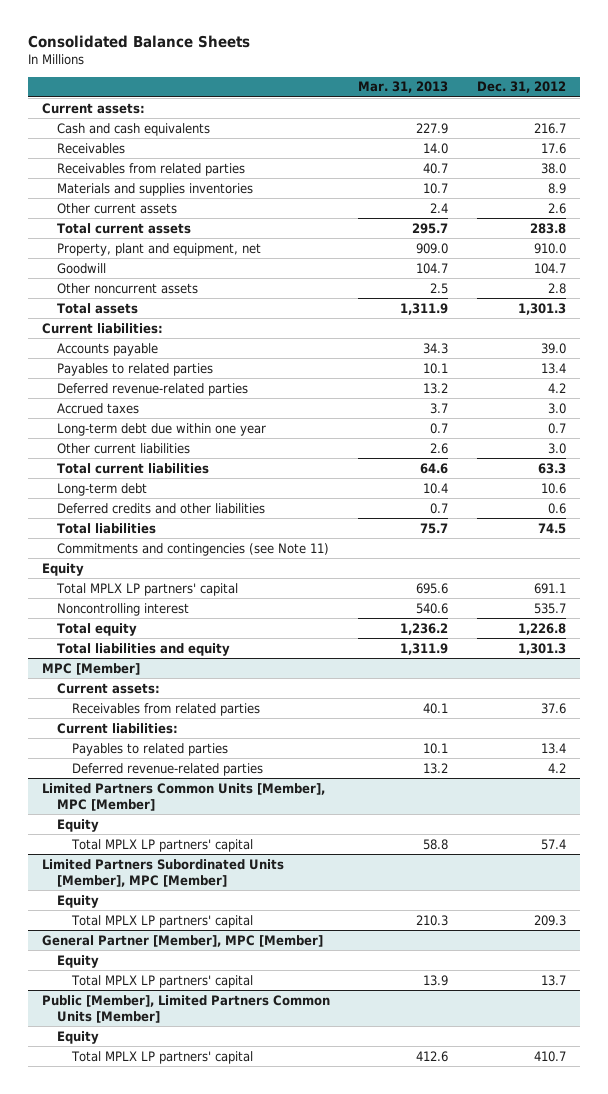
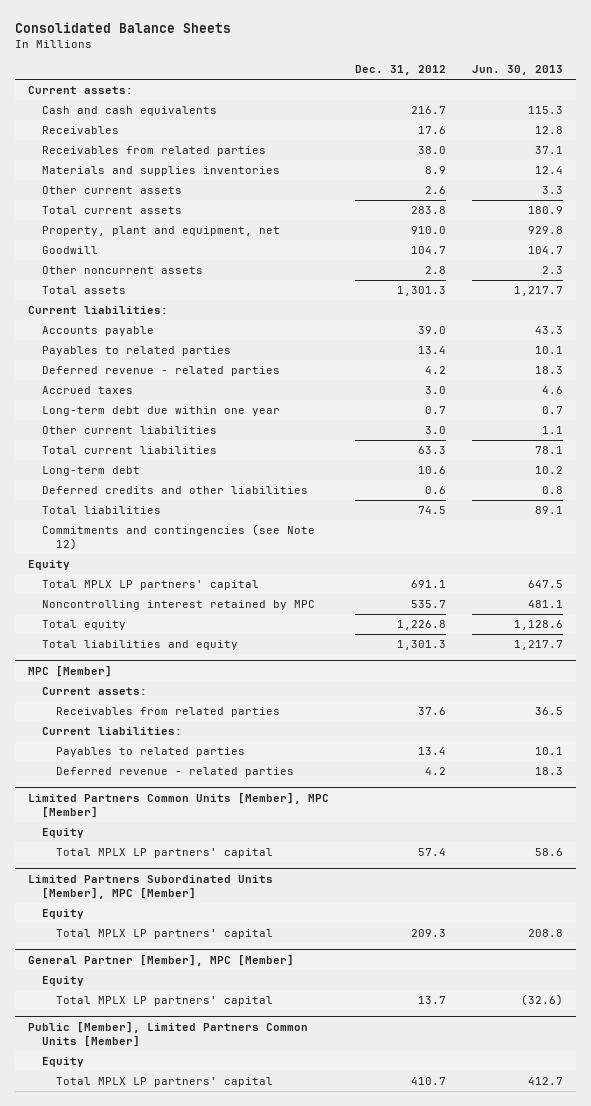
[358,81,449,94] Mar. 31, 2013 -> none
none -> [471,65,563,76] Jun. 30, 2013
[56,382,248,396] Deferred revenue-related parties -> [42,366,281,377] Deferred revenue - related parties
[56,542,329,556] Commitments and contingencies (see Note 11) -> [42,524,316,551] Commitments and contingencies (see Note 12)
[56,602,189,616] Noncontrolling interest -> [42,600,316,611] Noncontrolling interest retained by MPC
[72,762,264,776] Deferred revenue-related parties -> [56,767,295,778] Deferred revenue - related parties

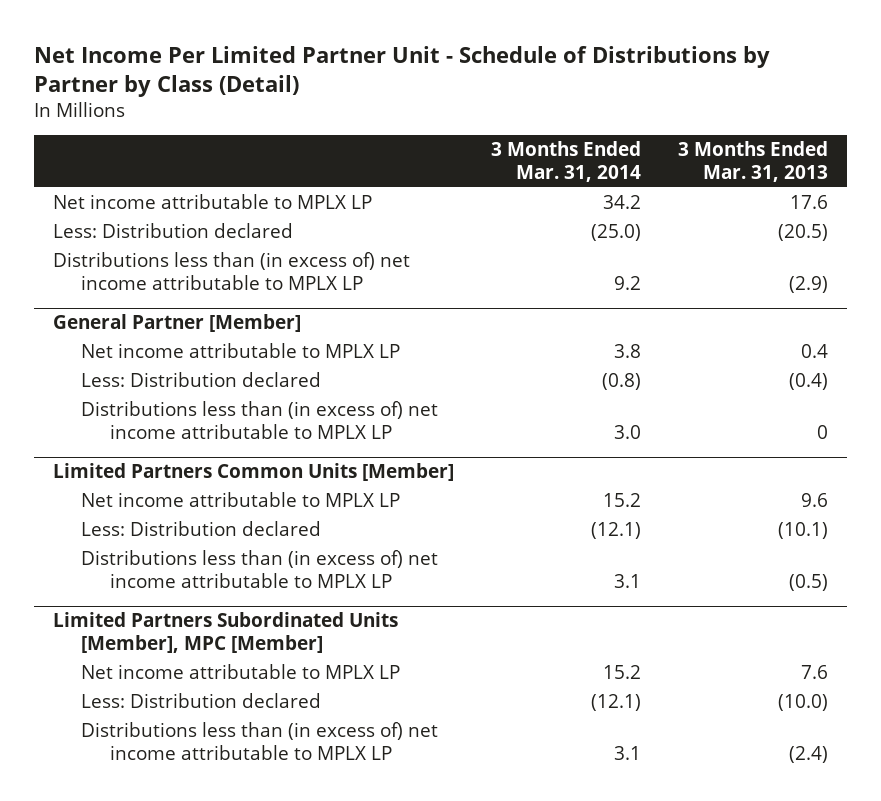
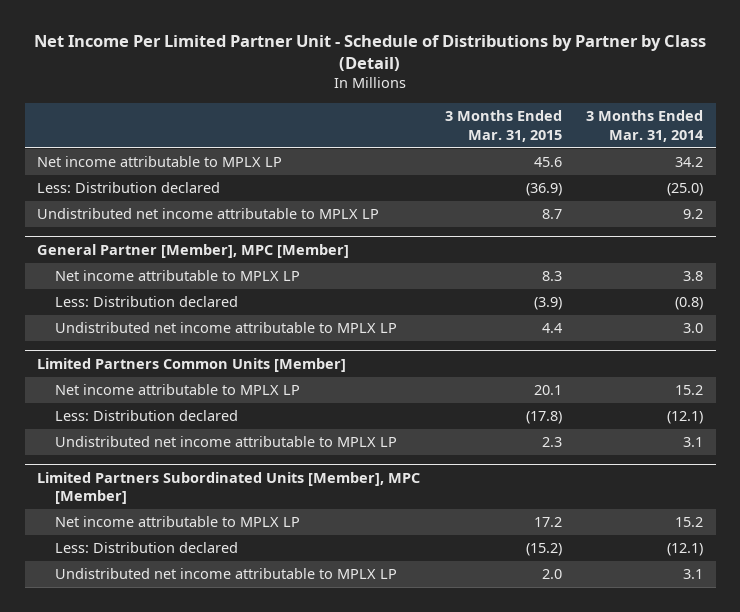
[678,141,829,183] 3 Months Ended Mar. 31, 2013 -> none
none -> [444,110,562,142] 3 Months Ended Mar. 31, 2015
[52,251,410,290] Distributions less than (in excess of) net income attributable to MPLX LP -> [37,208,380,220] Undistributed net income attributable to MPLX LP
[52,314,301,333] General Partner [Member] -> [37,243,350,258] General Partner [Member], MPC [Member]
[81,400,439,439] Distributions less than (in excess of) net income attributable to MPLX LP -> [55,322,398,334] Undistributed net income attributable to MPLX LP
[81,549,439,588] Distributions less than (in excess of) net income attributable to MPLX LP -> [55,436,398,448] Undistributed net income attributable to MPLX LP
[81,721,439,760] Distributions less than (in excess of) net income attributable to MPLX LP -> [55,568,398,580] Undistributed net income attributable to MPLX LP

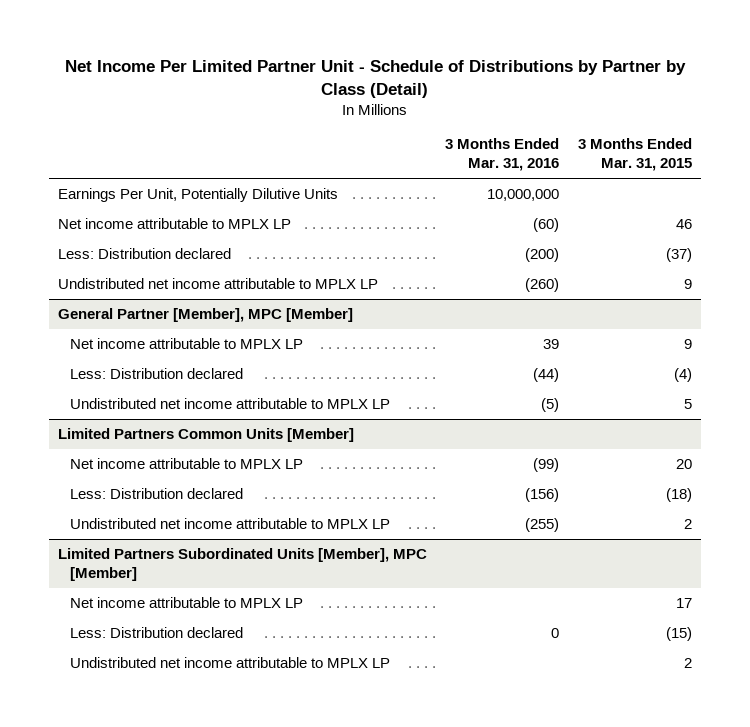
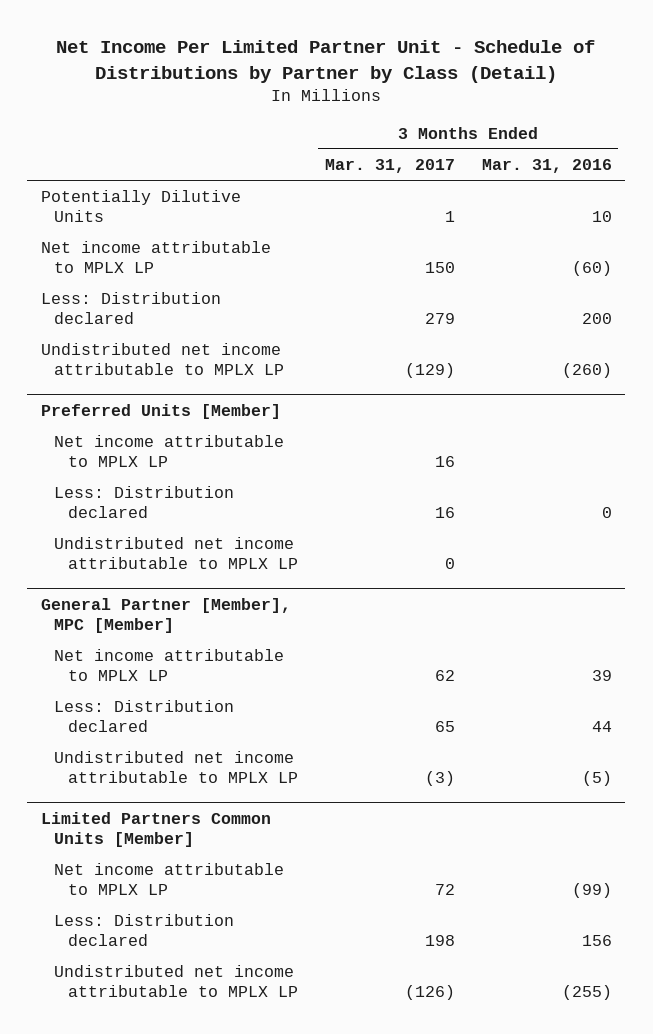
[577,138,692,172] 3 Months Ended Mar. 31, 2015 -> none
none -> [324,159,455,174] Mar. 31, 2017
[57,188,338,203] Earnings Per Unit, Potentially Dilutive Units -> [40,190,241,223] Potentially Dilutive Units
[487,189,560,202] 10,000,000 -> [591,211,612,223] 10
[525,248,560,263] (200) -> [581,313,612,325] 200
none -> [40,404,281,420] Preferred Units [Member]
none -> [54,435,285,468] Net income attributable to MPLX LP
none -> [54,486,235,519] Less: Distribution declared
none -> [54,537,298,570] Undistributed net income attributable to MPLX LP
[533,368,560,383] (44) -> [591,721,612,733] 44
[525,488,560,503] (156) -> [581,935,612,947] 156
[57,548,427,582] Limited Partners Subordinated Units [Member], MPC [Member] -> none
[70,597,304,609] Net income attributable to MPLX LP -> none
[70,627,244,639] Less: Distribution declared -> none
[70,657,391,669] Undistributed net income attributable to MPLX LP -> none

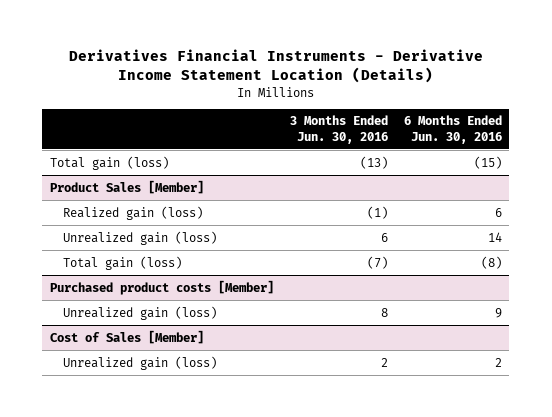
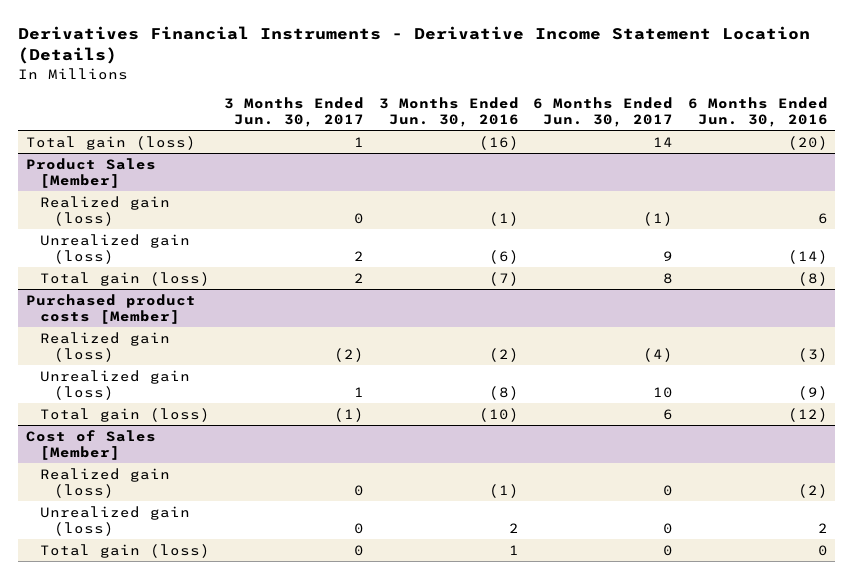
none -> [224,96,365,127] 3 Months Ended Jun. 30, 2017
none -> [533,96,674,127] 6 Months Ended Jun. 30, 2017
[359,155,388,169] (13) -> [478,135,519,150] (16)
[473,155,502,169] (15) -> [787,135,828,150] (20)
[380,232,388,242] 6 -> [488,249,519,264] (6)
[487,231,502,242] 14 -> [787,249,828,264] (14)
none -> [39,331,170,362] Realized gain (loss)
[380,307,388,317] 8 -> [488,385,519,400] (8)
[494,307,502,318] 9 -> [797,385,828,400] (9)
none -> [39,407,210,422] Total gain (loss)
none -> [39,467,170,498] Realized gain (loss)
none -> [39,543,210,558] Total gain (loss)

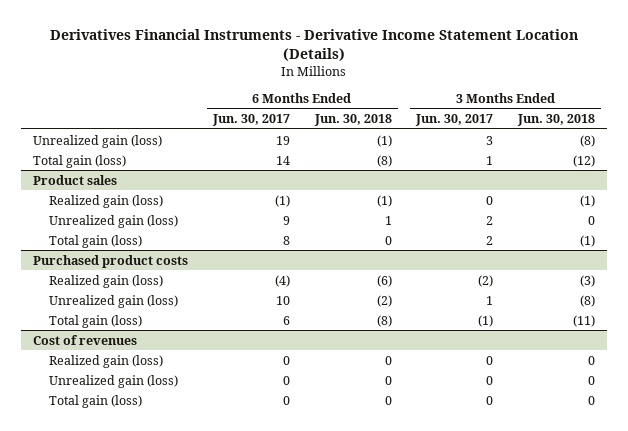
[378,96,519,127] 3 Months Ended Jun. 30, 2016 -> none
[687,96,828,127] 6 Months Ended Jun. 30, 2016 -> none
none -> [313,113,392,126] Jun. 30, 2018
none -> [517,113,596,126] Jun. 30, 2018
none -> [33,134,163,148] Unrealized gain (loss)
[25,157,156,188] Product Sales [Member] -> [33,174,118,185] Product sales
[25,293,196,324] Purchased product costs [Member] -> [33,254,189,268] Purchased product costs
[25,429,156,460] Cost of Sales [Member] -> [33,334,138,345] Cost of revenues

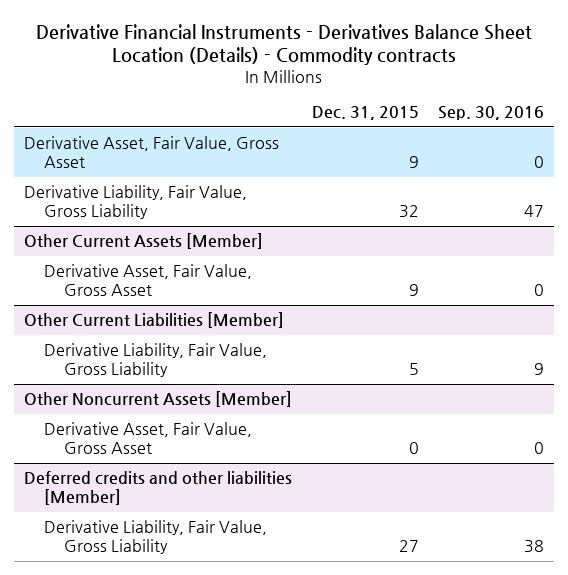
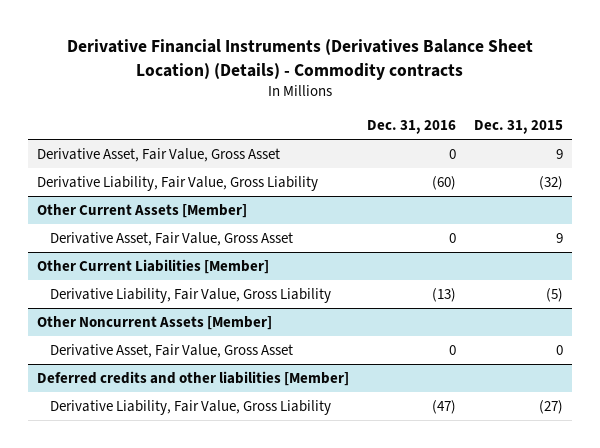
[36,23,533,66] Derivative Financial Instruments - Derivatives Balance Sheet Location (Details) - Commodity contracts -> [67,39,534,80] Derivative Financial Instruments (Derivatives Balance Sheet Location) (Details) - Commodity contracts
[438,106,545,121] Sep. 30, 2016 -> none
none -> [367,120,457,135] Dec. 31, 2016
[398,205,419,219] 32 -> [538,175,563,190] (32)
[408,363,419,376] 5 -> [545,287,563,302] (5)
[398,540,419,553] 27 -> [538,399,563,414] (27)

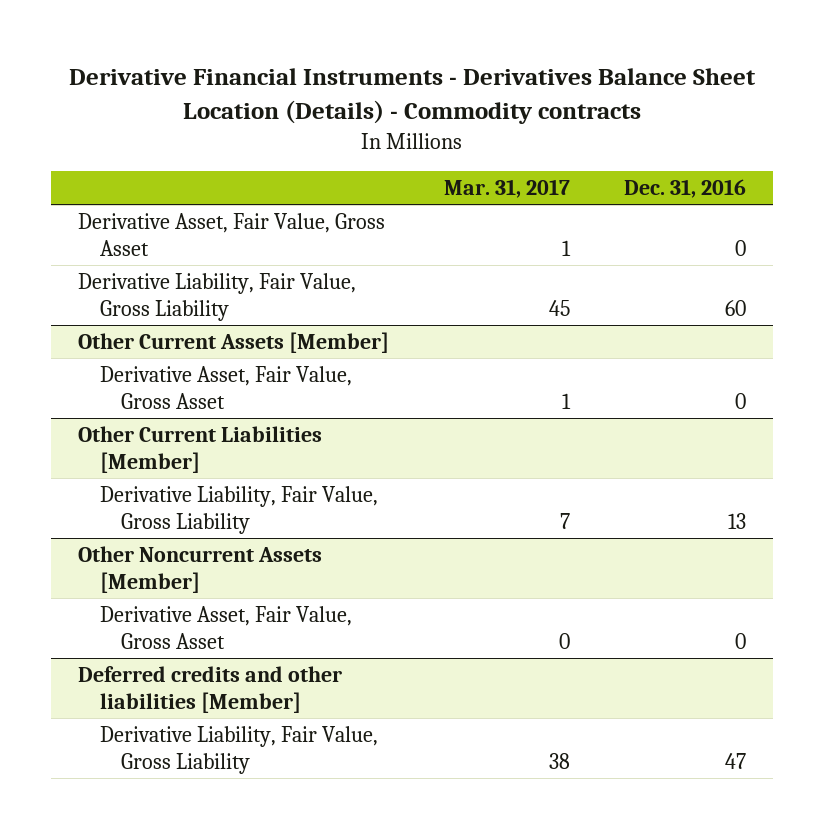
[67,39,534,80] Derivative Financial Instruments (Derivatives Balance Sheet Location) (Details) - Commodity contracts -> [69,68,757,125] Derivative Financial Instruments - Derivatives Balance Sheet Location (Details) - Commodity contracts
[473,120,563,135] Dec. 31, 2015 -> none
none -> [443,178,570,198] Mar. 31, 2017
[432,175,457,190] (60) -> [724,299,746,316] 60
[432,287,457,302] (13) -> [727,512,746,529] 13
[432,399,457,414] (47) -> [724,752,746,769] 47

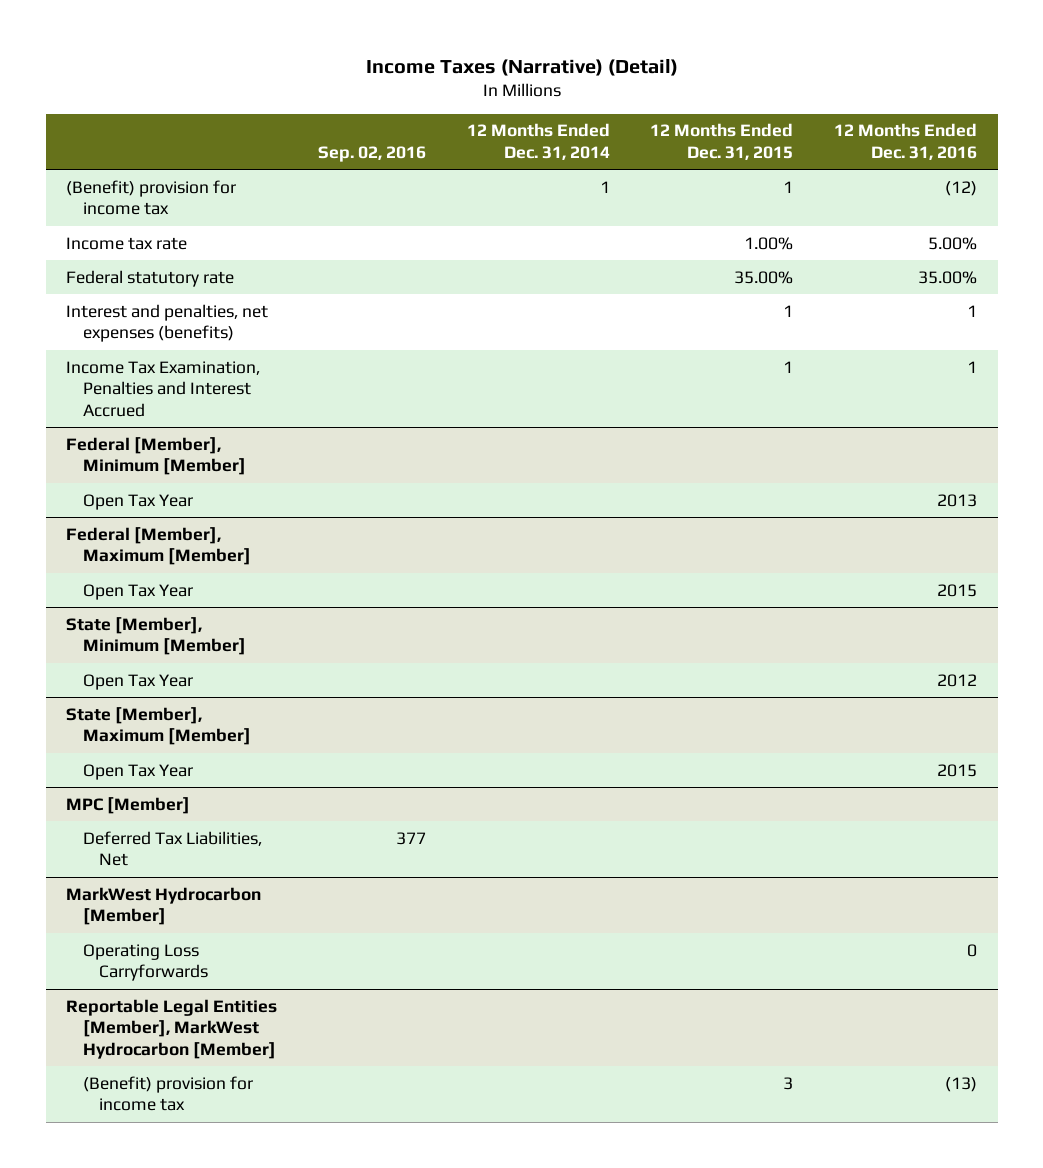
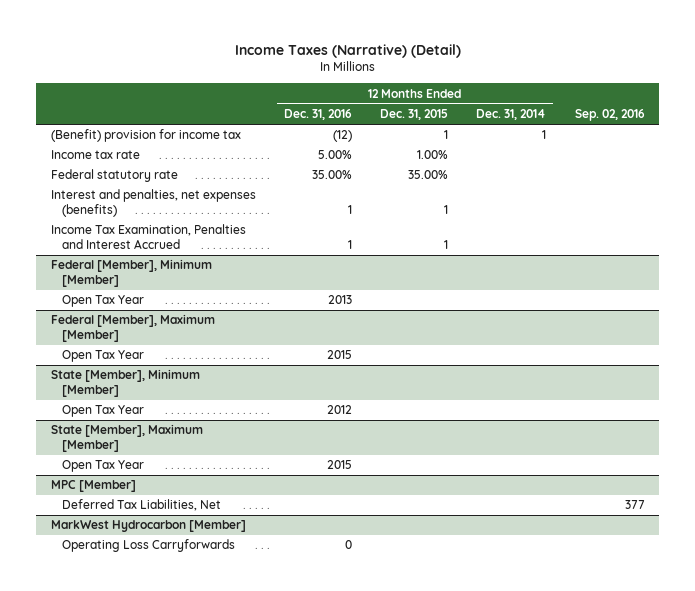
[66,998,278,1060] Reportable Legal Entities [Member], MarkWest Hydrocarbon [Member] -> none
[82,1075,253,1112] (Benefit) provision for income tax -> none

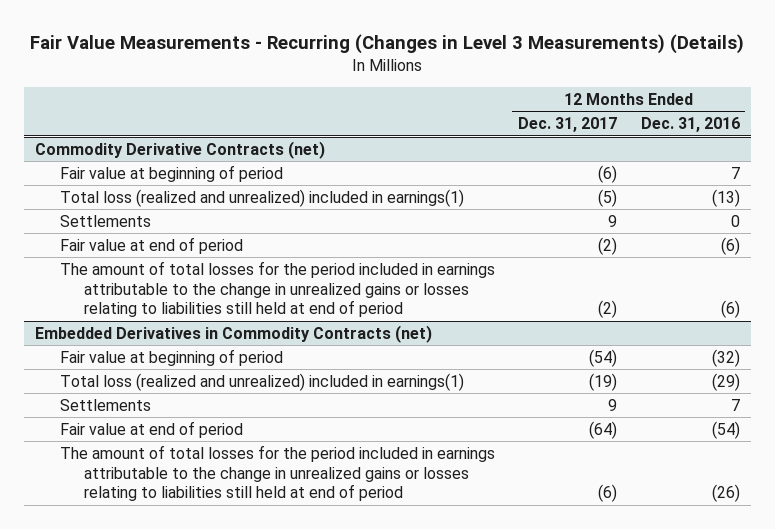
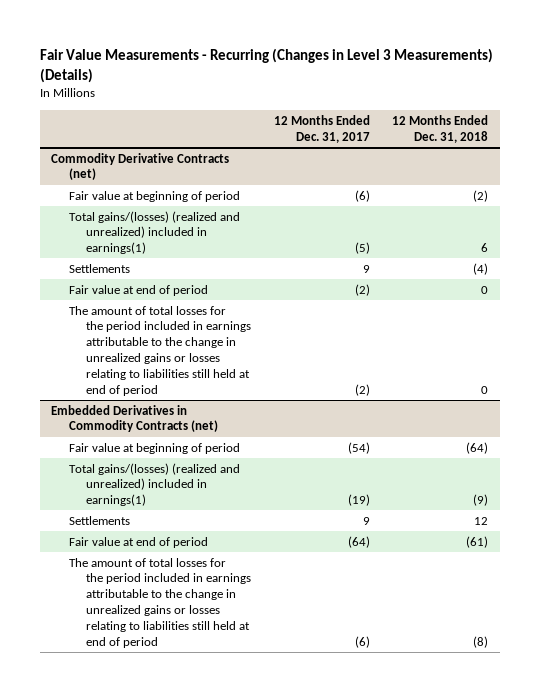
[640,117,740,133] Dec. 31, 2016 -> none
none -> [392,114,489,143] 12 Months Ended Dec. 31, 2018
[59,188,464,207] Total loss (realized and unrealized) included in earnings(1) -> [68,210,240,255] Total gains/(losses) (realized and unrealized) included in earnings(1)
[59,372,464,391] Total loss (realized and unrealized) included in earnings(1) -> [68,462,240,507] Total gains/(losses) (realized and unrealized) included in earnings(1)

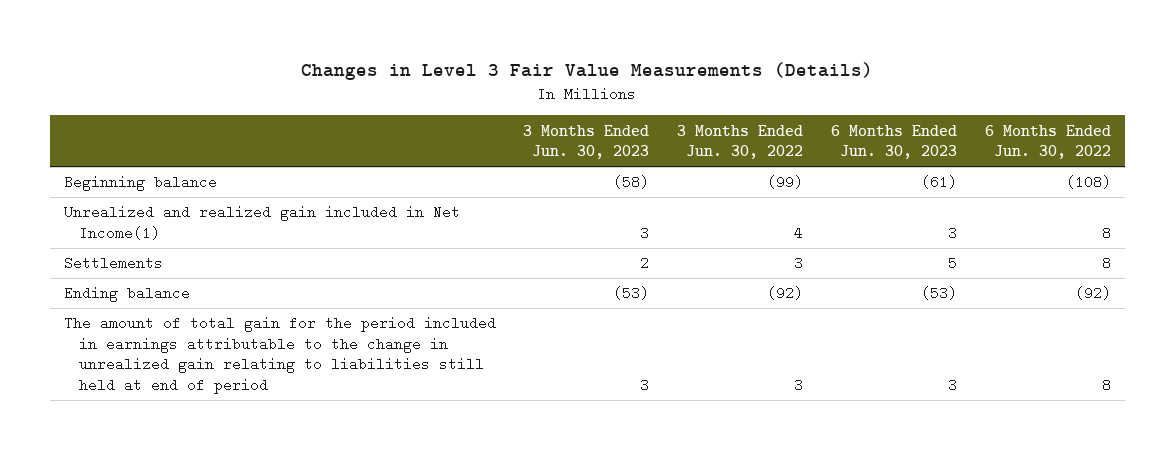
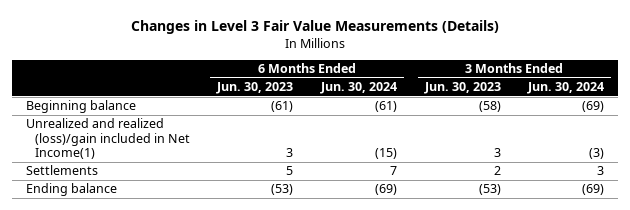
[677,124,804,160] 3 Months Ended Jun. 30, 2022 -> none
[984,124,1111,160] 6 Months Ended Jun. 30, 2022 -> none
none -> [319,82,397,95] Jun. 30, 2024
none -> [527,82,605,95] Jun. 30, 2024
[63,205,460,240] Unrealized and realized gain included in Net Income(1) -> [25,118,190,160] Unrealized and realized (loss)/gain included in Net Income(1)
[63,316,496,394] The amount of total gain for the period included in earnings attributable to the change in unrealized gain relating to liabilities still held at end of period -> none

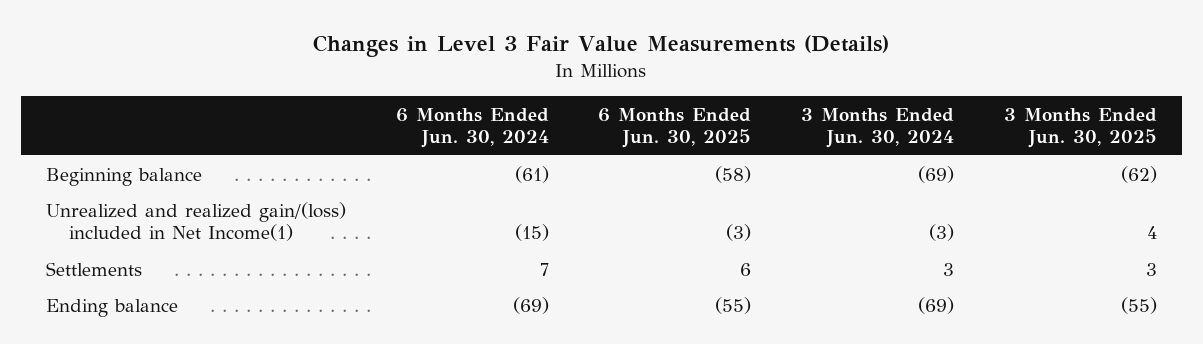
[216,82,294,95] Jun. 30, 2023 -> none
[423,82,501,95] Jun. 30, 2023 -> none
none -> [598,107,752,149] 6 Months Ended Jun. 30, 2025
none -> [1003,107,1157,149] 3 Months Ended Jun. 30, 2025
[25,118,190,160] Unrealized and realized (loss)/gain included in Net Income(1) -> [46,201,347,242] Unrealized and realized gain/(loss) included in Net Income(1)

